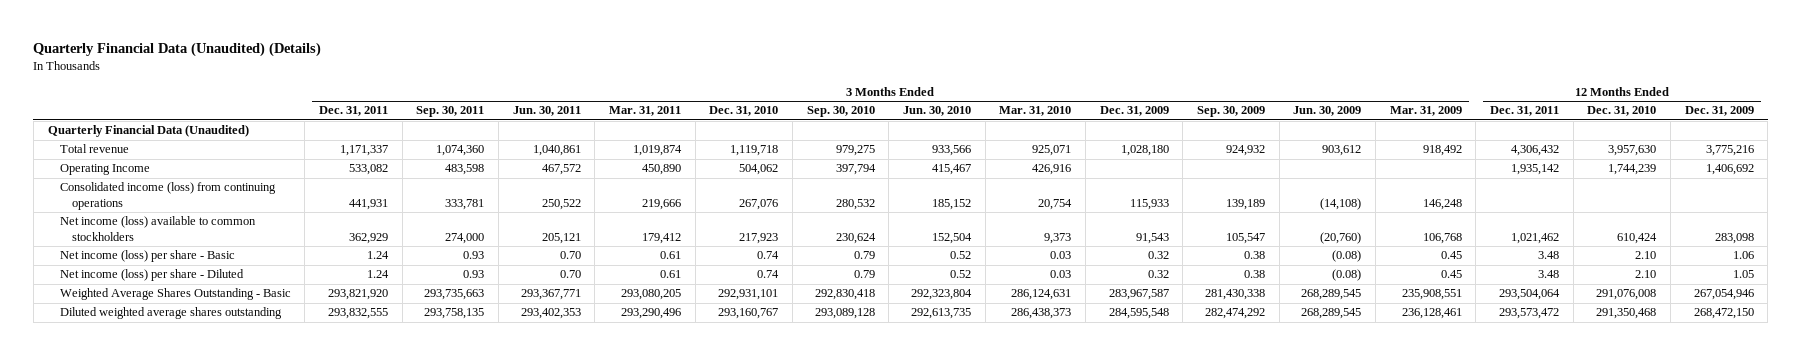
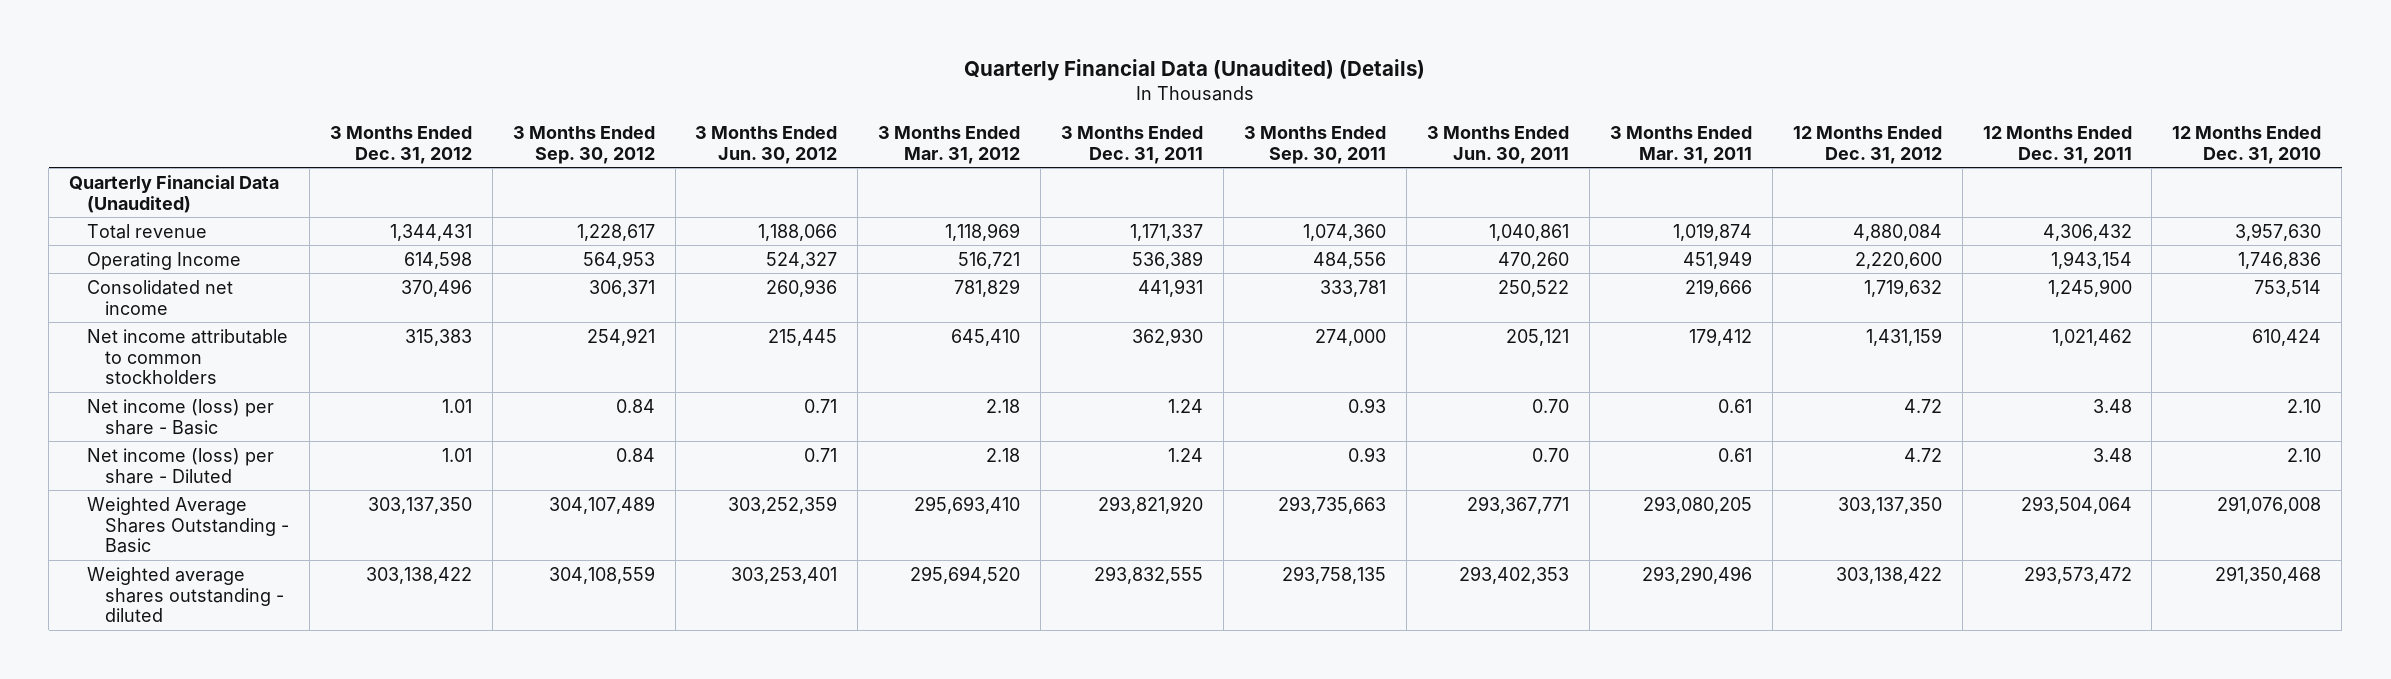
[709,106,779,117] Dec. 31, 2010 -> none
[806,106,875,118] Sep. 30, 2010 -> none
[903,106,972,117] Jun. 30, 2010 -> none
[999,106,1072,117] Mar. 31, 2010 -> none
[1099,106,1169,117] Dec. 31, 2009 -> none
[1197,106,1266,118] Sep. 30, 2009 -> none
[1293,106,1362,117] Jun. 30, 2009 -> none
[1389,106,1462,117] Mar. 31, 2009 -> none
[1684,106,1754,117] Dec. 31, 2009 -> none
none -> [329,125,472,164] 3 Months Ended Dec. 31, 2012
none -> [512,125,655,164] 3 Months Ended Sep. 30, 2012
none -> [695,125,838,164] 3 Months Ended Jun. 30, 2012
none -> [878,125,1021,164] 3 Months Ended Mar. 31, 2012
none -> [1792,125,1942,164] 12 Months Ended Dec. 31, 2012
[59,182,276,210] Consolidated income (loss) from continuing operations -> none
[349,164,389,176] 533,082 -> [1132,250,1204,269] 536,389
[445,164,485,176] 483,598 -> [1313,251,1387,269] 484,556
[541,164,581,176] 467,572 -> [1497,251,1569,269] 470,260
[642,164,682,176] 450,890 -> [1682,250,1752,269] 451,949
[1510,164,1559,176] 1,935,142 -> [2050,250,2132,269] 1,943,154
[1608,164,1657,176] 1,744,239 -> [2238,251,2322,269] 1,746,836
none -> [87,279,234,315] Consolidated net income
[59,216,256,241] Net income (loss) available to common stockholders -> [87,328,289,385] Net income attributable to common stockholders
[349,232,389,244] 362,929 -> [1132,327,1204,346] 362,930
[59,307,282,320] Diluted weighted average shares outstanding -> [87,566,284,623] Weighted average shares outstanding - diluted

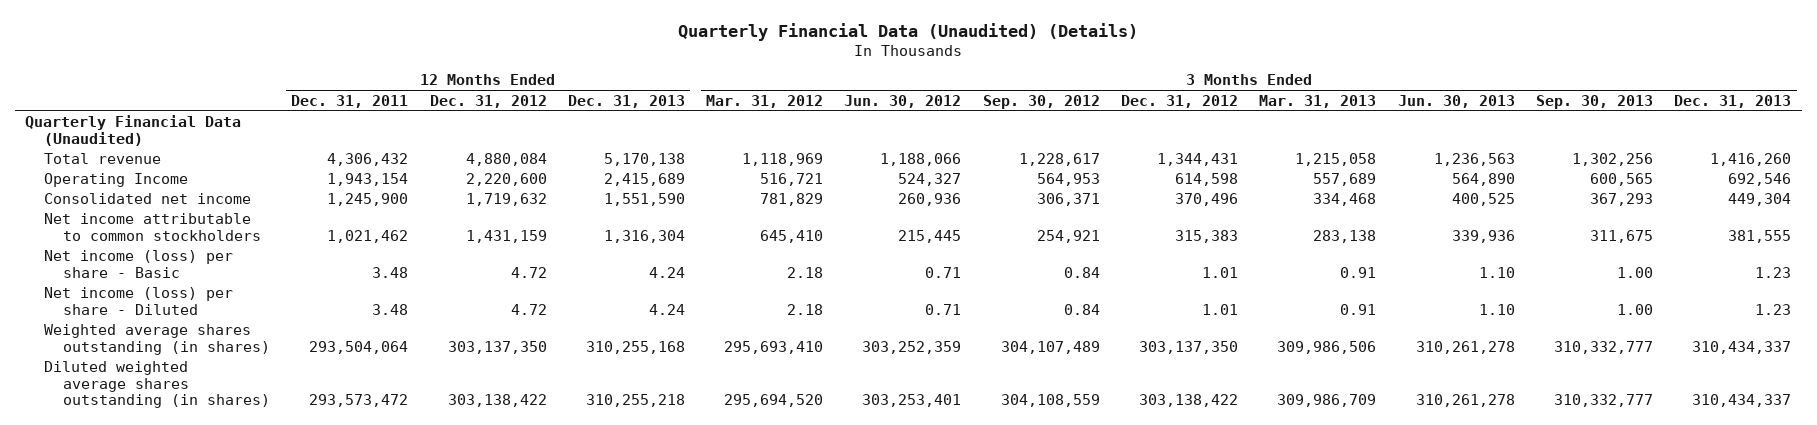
[1061,125,1204,164] 3 Months Ended Dec. 31, 2011 -> none
[1244,125,1387,164] 3 Months Ended Sep. 30, 2011 -> none
[1426,125,1569,164] 3 Months Ended Jun. 30, 2011 -> none
[1609,125,1752,164] 3 Months Ended Mar. 31, 2011 -> none
[2172,125,2322,164] 12 Months Ended Dec. 31, 2010 -> none
none -> [567,94,685,108] Dec. 31, 2013
none -> [1259,94,1377,108] Mar. 31, 2013
none -> [1397,94,1515,108] Jun. 30, 2013
none -> [1536,94,1654,109] Sep. 30, 2013
none -> [1674,94,1792,108] Dec. 31, 2013
[87,496,289,554] Weighted Average Shares Outstanding - Basic -> [44,324,270,355] Weighted average shares outstanding (in shares)
[87,566,284,623] Weighted average shares outstanding - diluted -> [44,361,270,409] Diluted weighted average shares outstanding (in shares)

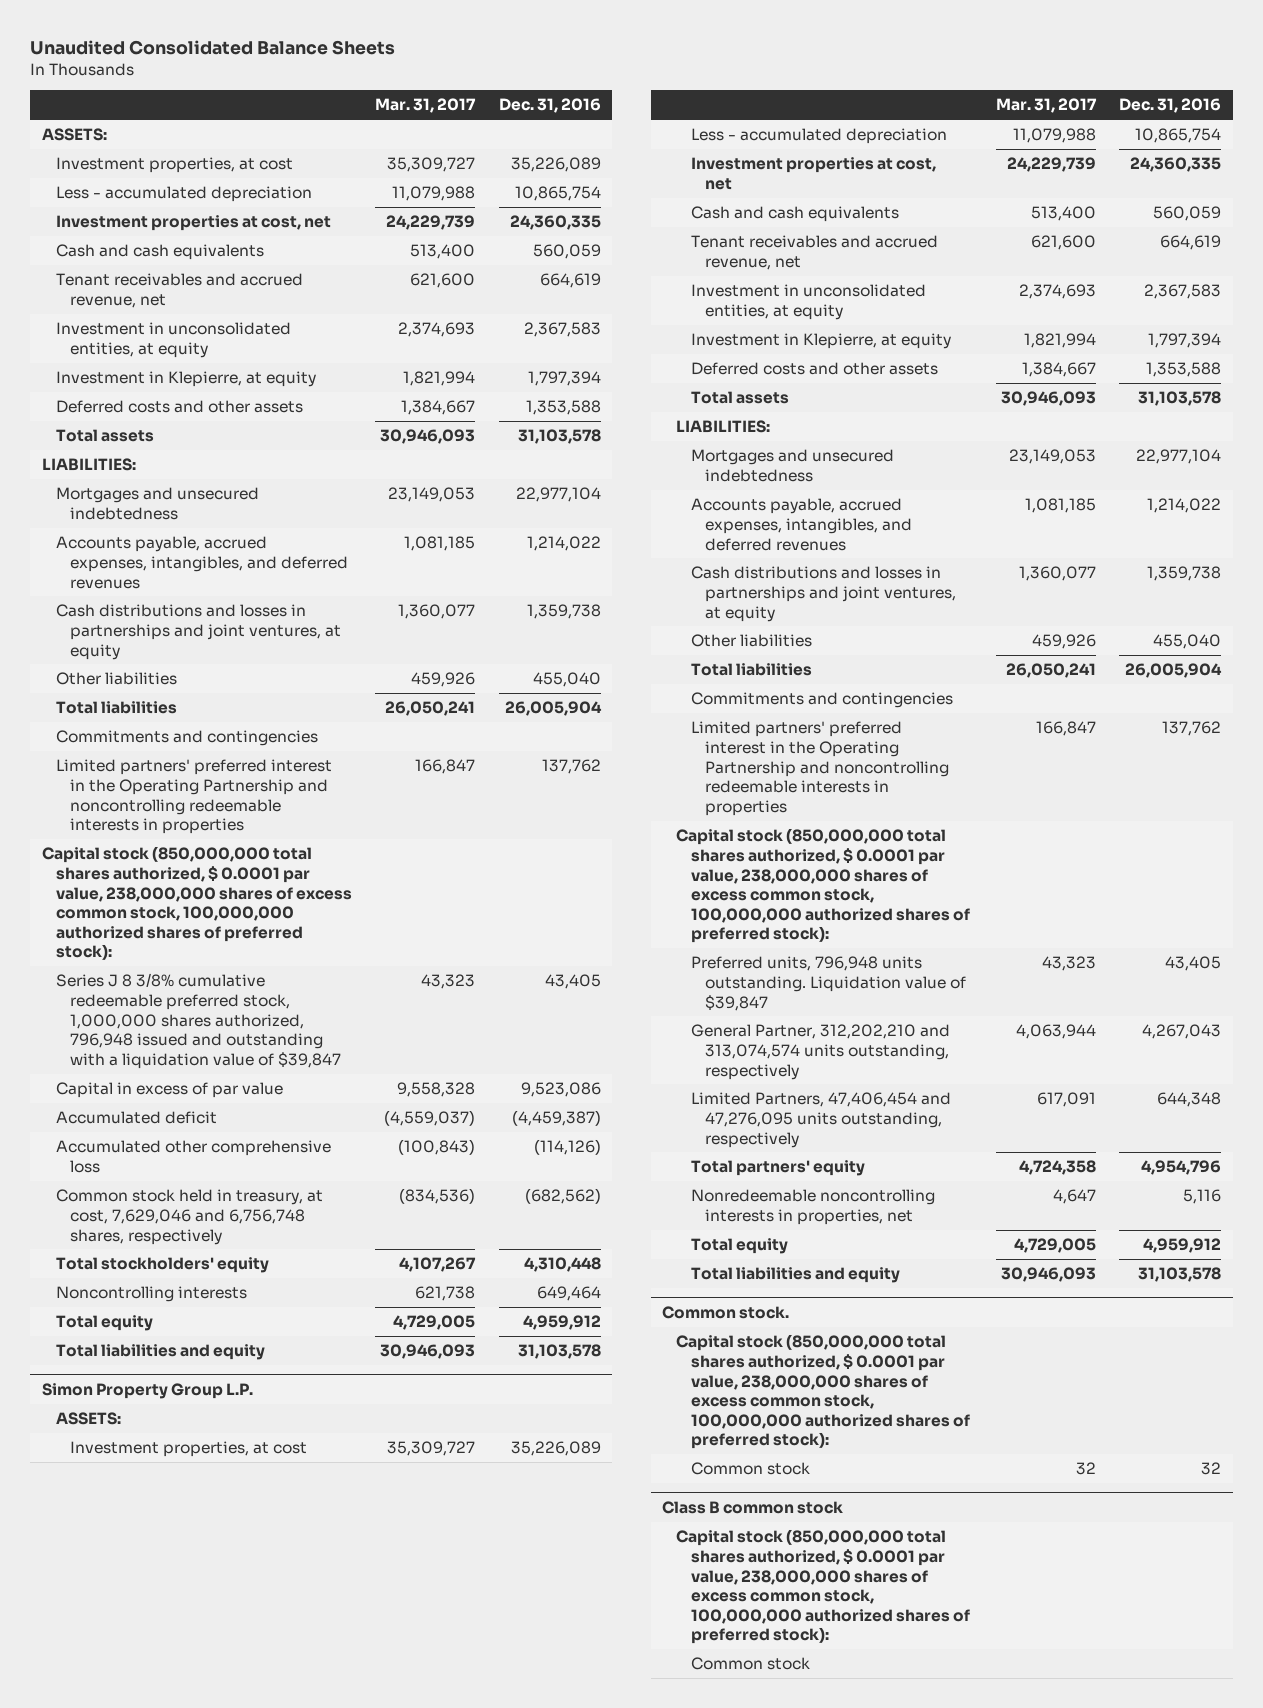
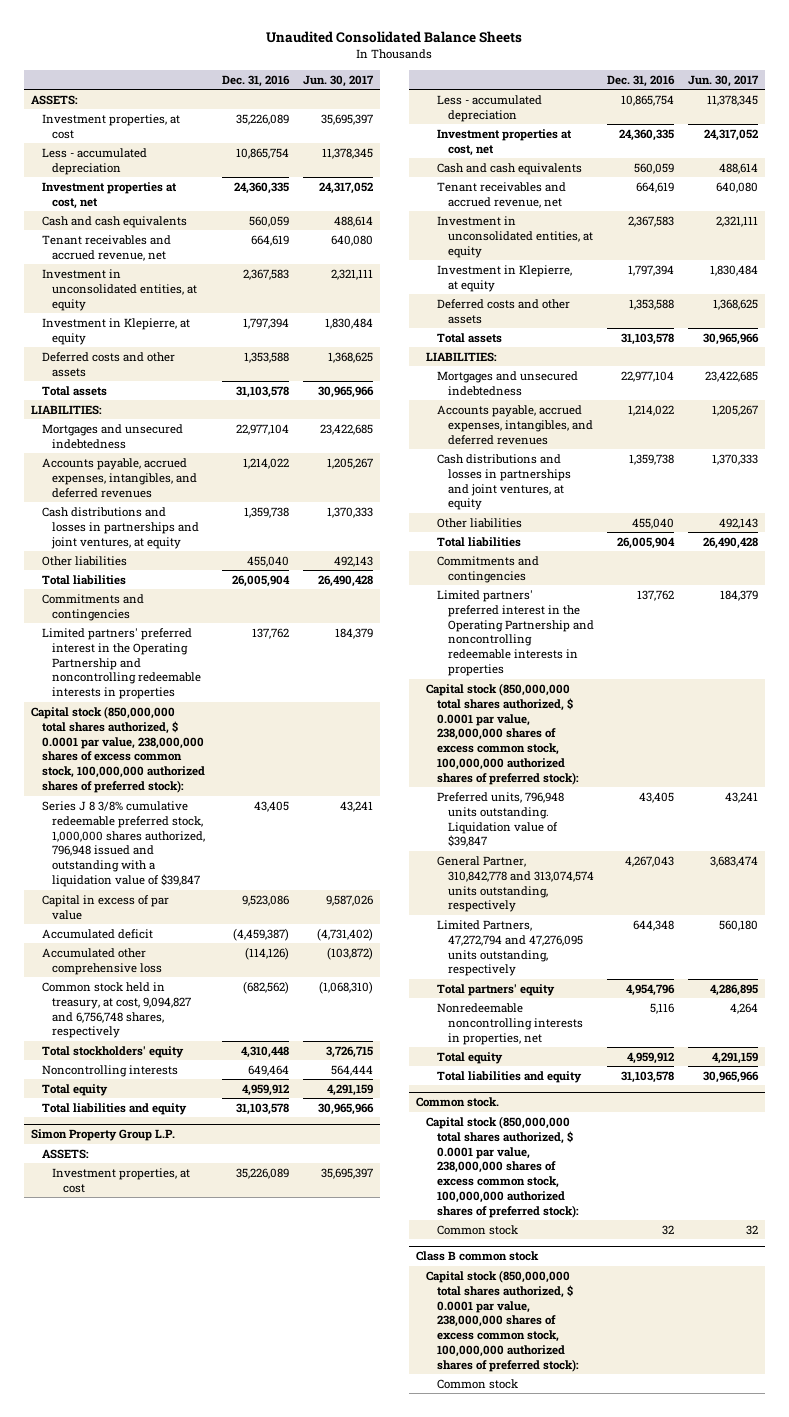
[375,98,477,114] Mar. 31, 2017 -> none
none -> [302,74,374,87] Jun. 30, 2017
[55,1189,323,1245] Common stock held in treasury, at cost, 7,629,046 and 6,756,748 shares, respectively -> [41,981,192,1039] Common stock held in treasury, at cost, 9,094,827 and 6,756,748 shares, respectively
[690,1024,950,1080] General Partner, 312,202,210 and 313,074,574 units outstanding, respectively -> [437,855,594,913] General Partner, 310,842,778 and 313,074,574 units outstanding, respectively
[690,1092,951,1148] Limited Partners, 47,406,454 and 47,276,095 units outstanding, respectively -> [437,919,583,977] Limited Partners, 47,272,794 and 47,276,095 units outstanding, respectively

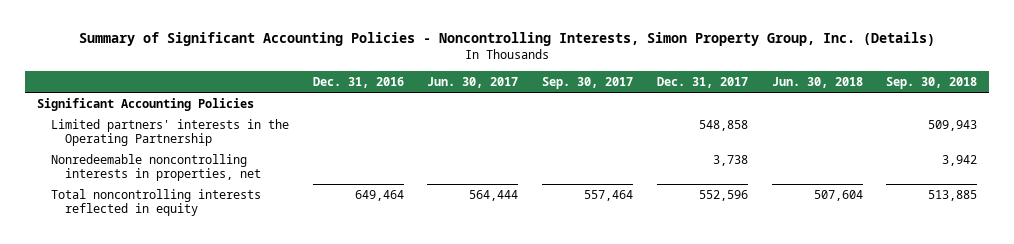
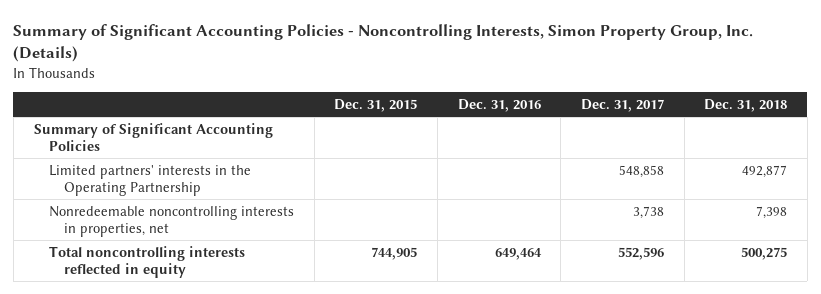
[427,76,519,88] Jun. 30, 2017 -> none
[542,76,634,89] Sep. 30, 2017 -> none
[771,76,863,88] Jun. 30, 2018 -> none
[886,76,978,89] Sep. 30, 2018 -> none
none -> [334,98,418,112] Dec. 31, 2015
none -> [704,98,788,112] Dec. 31, 2018
[36,97,254,111] Significant Accounting Policies -> [33,122,273,151] Summary of Significant Accounting Policies

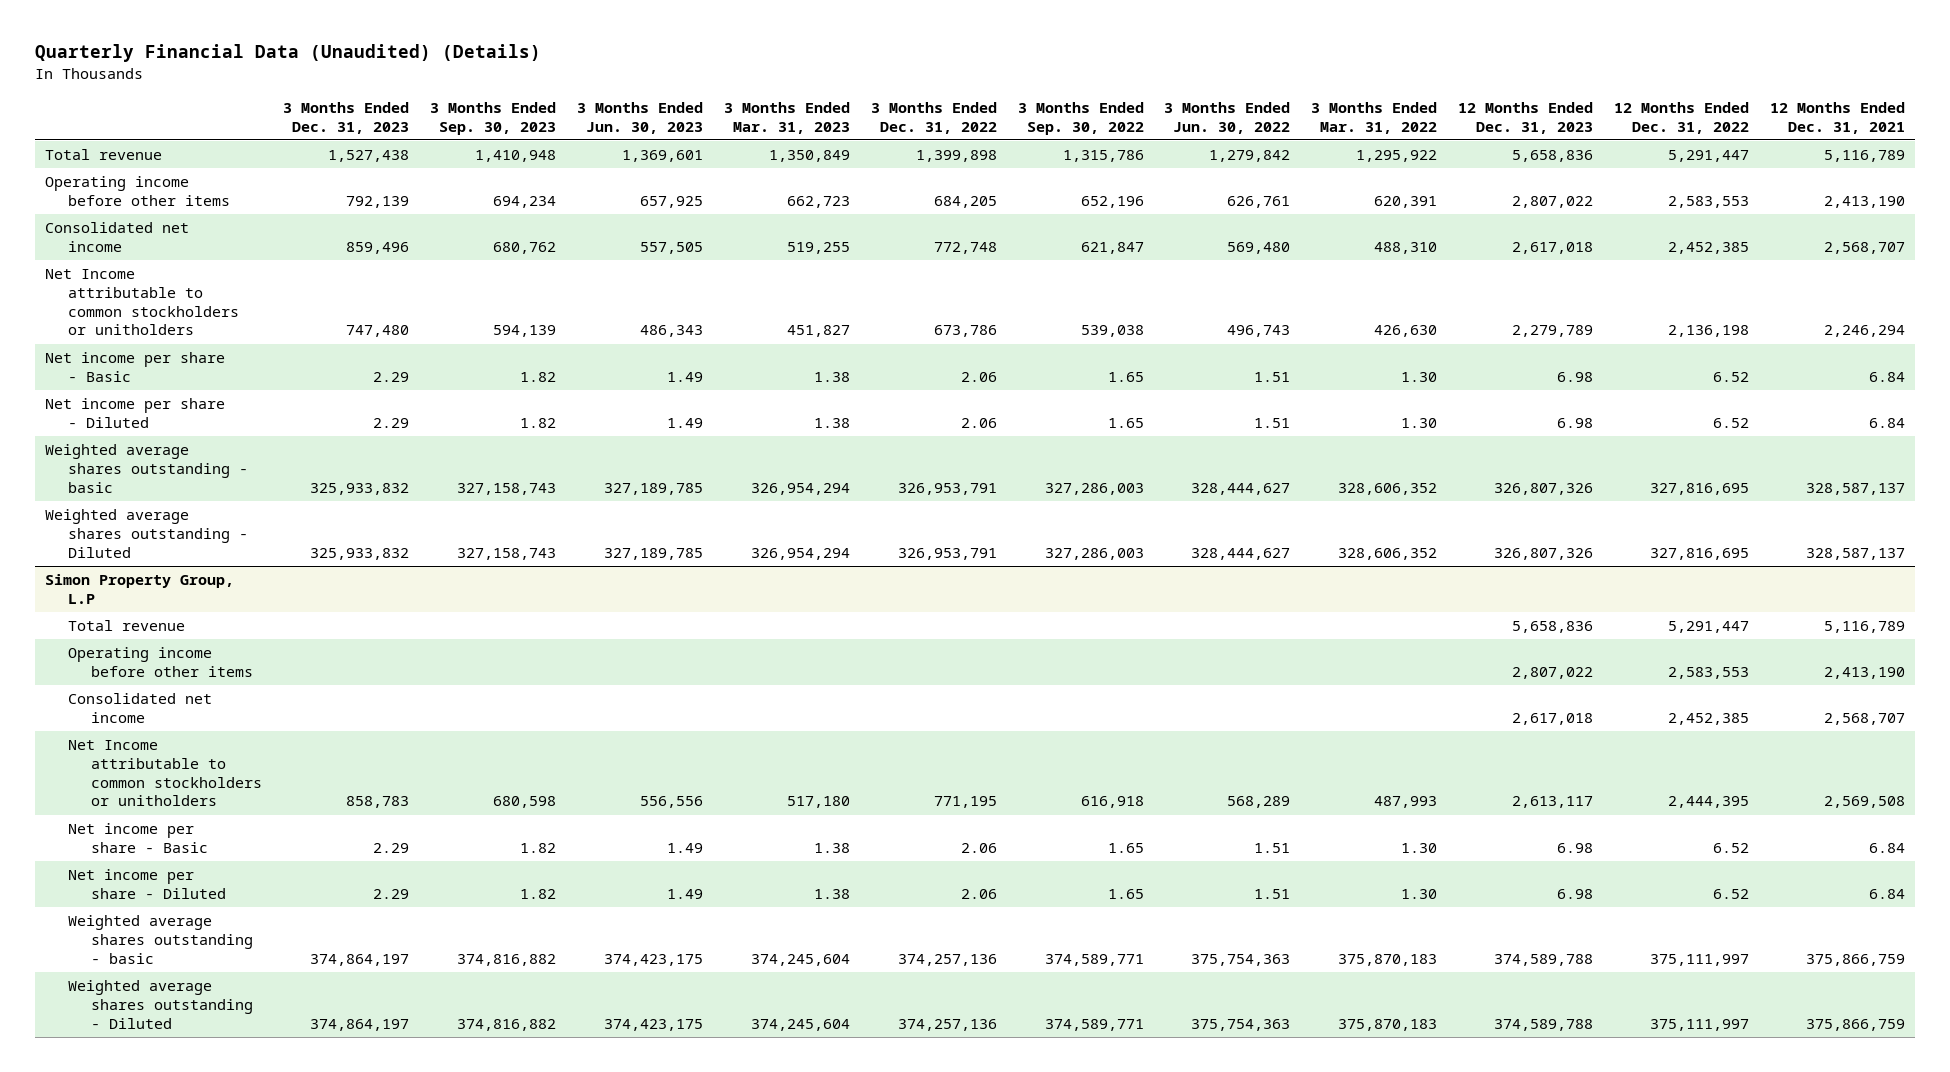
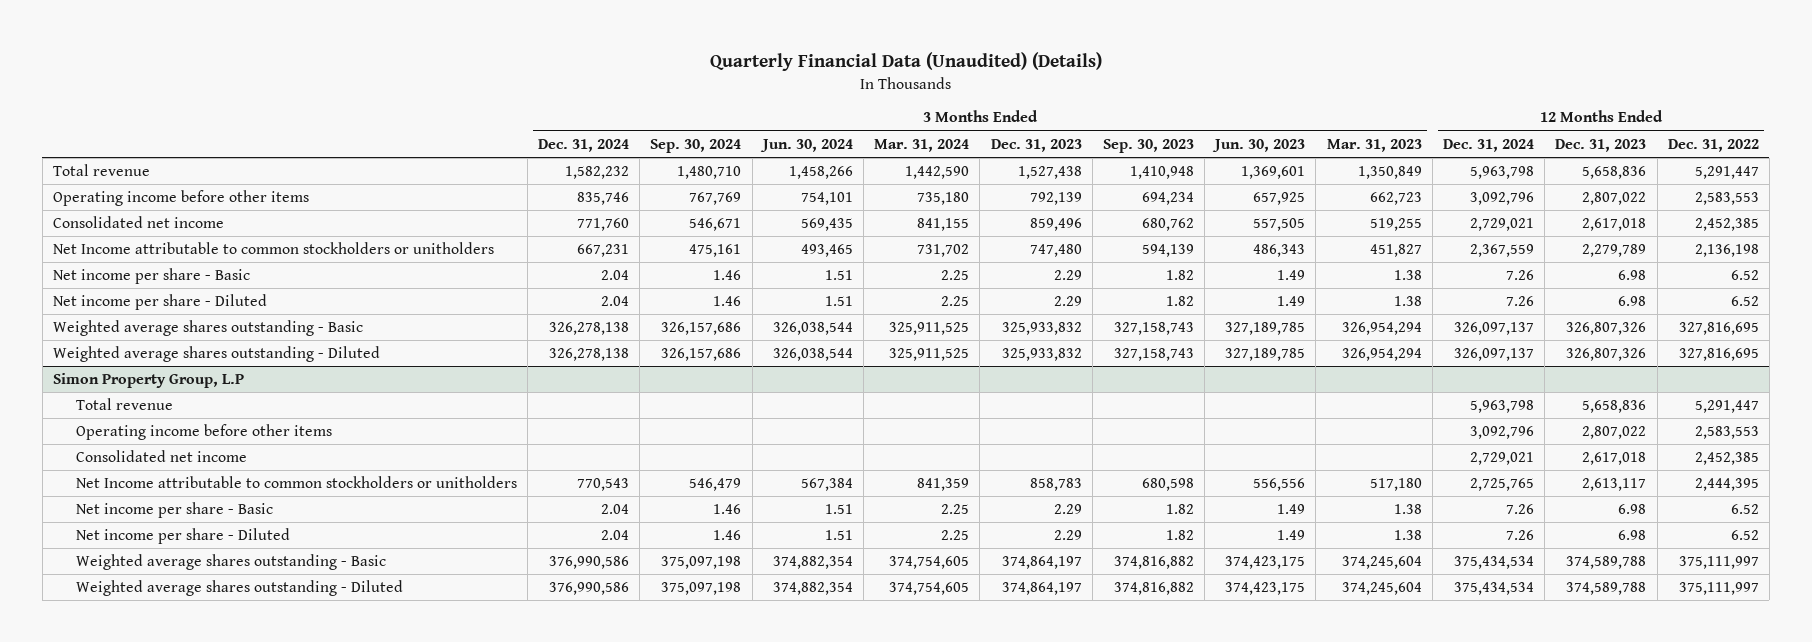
[870,101,997,134] 3 Months Ended Dec. 31, 2022 -> none
[1017,101,1144,135] 3 Months Ended Sep. 30, 2022 -> none
[1164,101,1291,134] 3 Months Ended Jun. 30, 2022 -> none
[1311,101,1438,134] 3 Months Ended Mar. 31, 2022 -> none
[1769,101,1905,134] 12 Months Ended Dec. 31, 2021 -> none
none -> [538,138,630,152] Dec. 31, 2024
none -> [650,138,742,153] Sep. 30, 2024
none -> [759,138,853,152] Jun. 30, 2024
none -> [874,138,970,152] Mar. 31, 2024
none -> [1443,138,1535,152] Dec. 31, 2024
[45,444,249,493] Weighted average shares outstanding - basic -> [53,320,364,337] Weighted average shares outstanding - Basic
[68,915,254,964] Weighted average shares outstanding - basic -> [75,554,386,571] Weighted average shares outstanding - Basic

